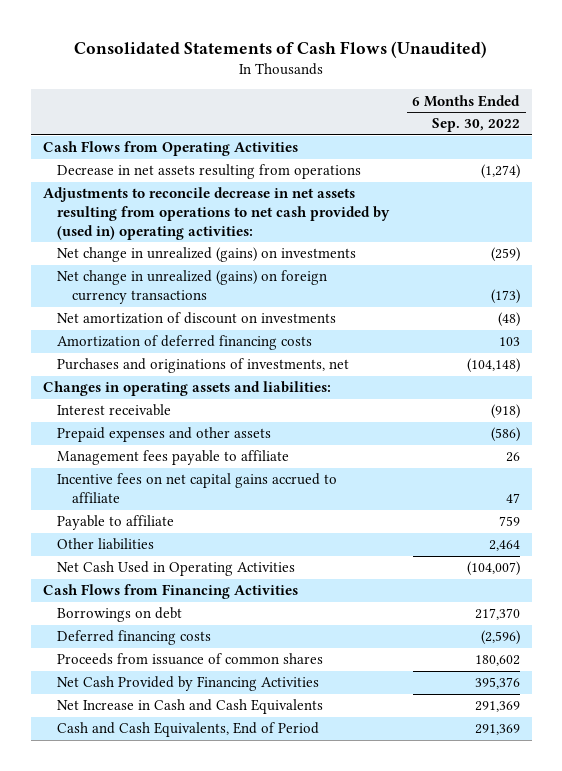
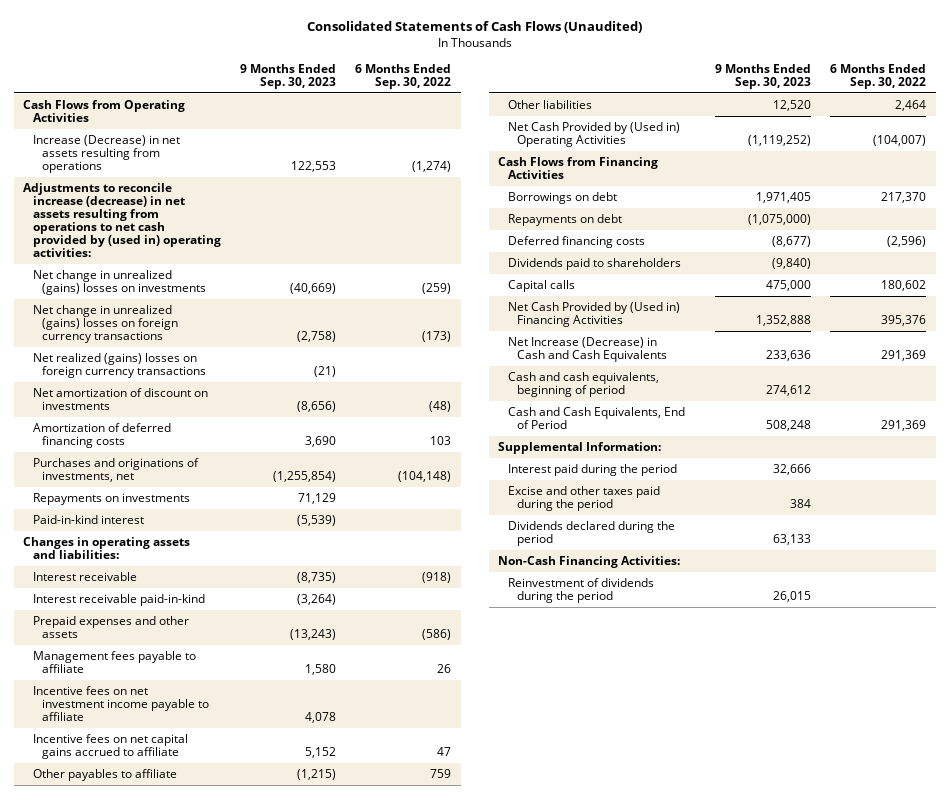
none -> [239,63,336,89] 9 Months Ended Sep. 30, 2023
[57,164,362,180] Decrease in net assets resulting from operations -> [32,134,180,174] Increase (Decrease) in net assets resulting from operations
[42,187,391,240] Adjustments to reconcile decrease in net assets resulting from operations to net cash provided by (used in) operating activities: -> [23,182,221,258] Adjustments to reconcile increase (decrease) in net assets resulting from operations to net cash provided by (used in) operating activities:
[57,247,357,263] Net change in unrealized (gains) on investments -> [32,269,207,296] Net change in unrealized (gains) losses on investments
[57,270,328,305] Net change in unrealized (gains) on foreign currency transactions -> [32,304,179,344] Net change in unrealized (gains) losses on foreign currency transactions
none -> [32,352,207,379] Net realized (gains) losses on foreign currency transactions
none -> [32,492,190,505] Repayments on investments
none -> [32,514,144,524] Paid-in-kind interest
none -> [32,593,205,606] Interest receivable paid-in-kind
none -> [32,685,210,722] Incentive fees on net investment income payable to affiliate
[57,515,175,531] Payable to affiliate -> [32,768,177,781] Other payables to affiliate
[57,561,296,577] Net Cash Used in Operating Activities -> [507,121,680,148] Net Cash Provided by (Used in) Operating Activities
none -> [507,213,622,226] Repayments on debt
none -> [507,257,681,270] Dividends paid to shareholders
[57,653,324,666] Proceeds from issuance of common shares -> [507,279,575,292] Capital calls
[57,676,320,692] Net Cash Provided by Financing Activities -> [507,301,680,328] Net Cash Provided by (Used in) Financing Activities
[57,699,324,715] Net Increase in Cash and Cash Equivalents -> [507,336,668,363] Net Increase (Decrease) in Cash and Cash Equivalents
none -> [507,371,659,398] Cash and cash equivalents, beginning of period
none -> [498,441,662,454] Supplemental Information:
none -> [507,463,677,476] Interest paid during the period
none -> [507,485,660,512] Excise and other taxes paid during the period
none -> [507,520,675,547] Dividends declared during the period
none -> [498,555,681,568] Non-Cash Financing Activities:
none -> [507,577,654,604] Reinvestment of dividends during the period

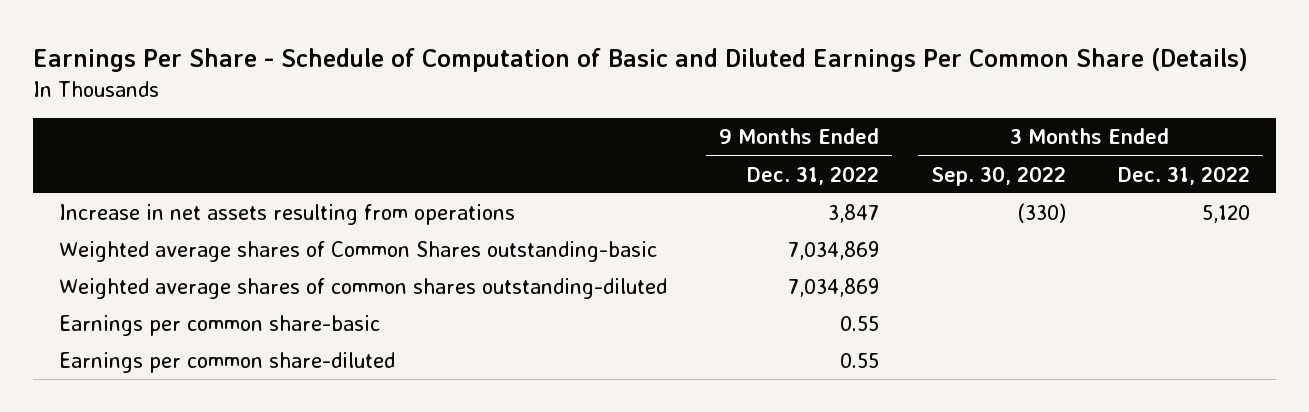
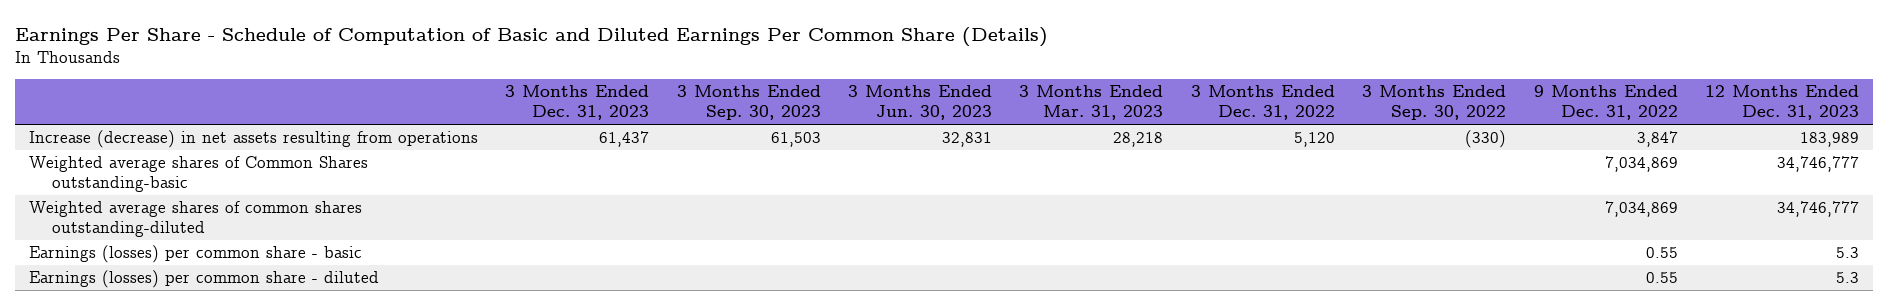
none -> [505,85,650,121] 3 Months Ended Dec. 31, 2023
none -> [676,85,821,121] 3 Months Ended Sep. 30, 2023
none -> [848,85,993,121] 3 Months Ended Jun. 30, 2023
none -> [1019,85,1164,121] 3 Months Ended Mar. 31, 2023
none -> [1705,85,1860,121] 12 Months Ended Dec. 31, 2023
[58,204,515,226] Increase in net assets resulting from operations -> [28,130,478,149] Increase (decrease) in net assets resulting from operations
[58,315,380,337] Earnings per common share-basic -> [28,245,362,264] Earnings (losses) per common share - basic
[58,352,395,374] Earnings per common share-diluted -> [28,270,379,289] Earnings (losses) per common share - diluted

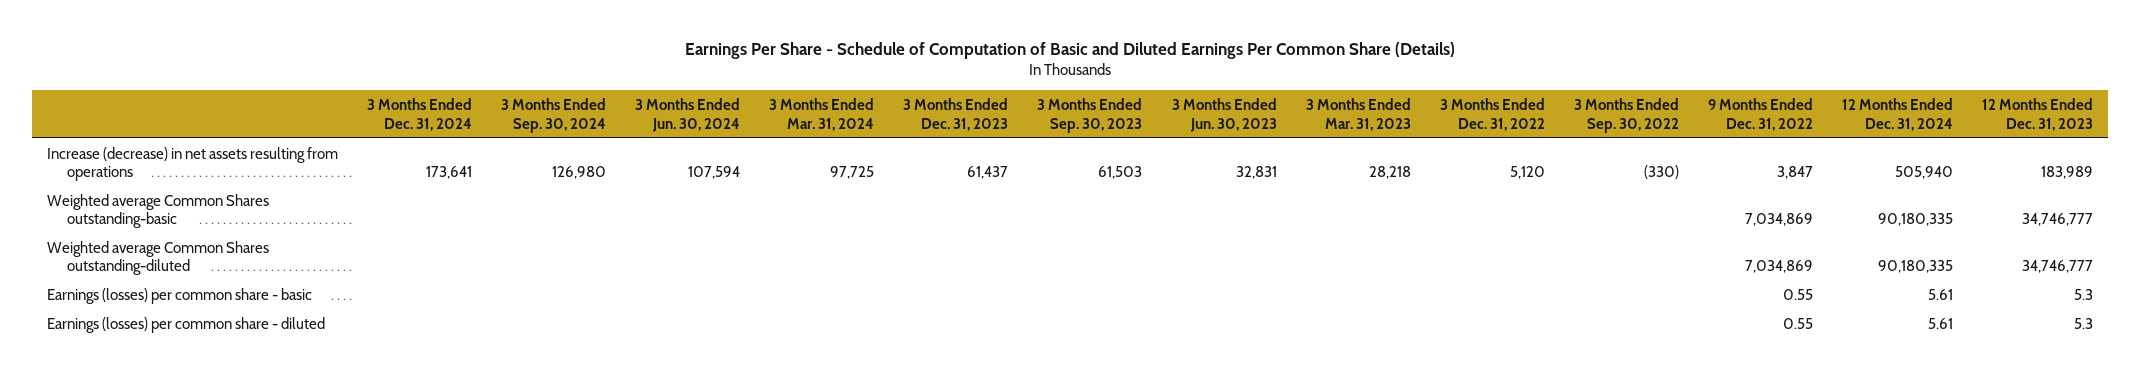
none -> [366,97,472,131] 3 Months Ended Dec. 31, 2024
none -> [500,97,606,133] 3 Months Ended Sep. 30, 2024
none -> [634,97,740,132] 3 Months Ended Jun. 30, 2024
none -> [769,97,875,131] 3 Months Ended Mar. 31, 2024
none -> [1842,97,1954,131] 12 Months Ended Dec. 31, 2024
[28,156,368,192] Weighted average shares of Common Shares outstanding-basic -> [46,193,269,229] Weighted average Common Shares outstanding-basic
[28,201,362,237] Weighted average shares of common shares outstanding-diluted -> [46,240,269,276] Weighted average Common Shares outstanding-diluted

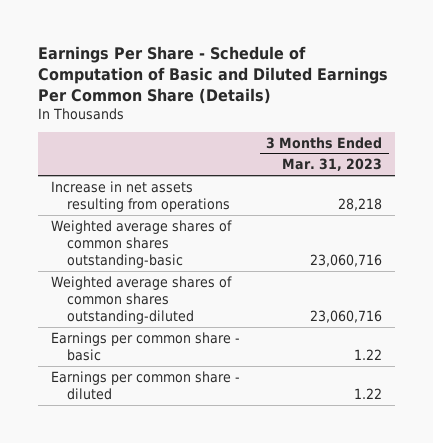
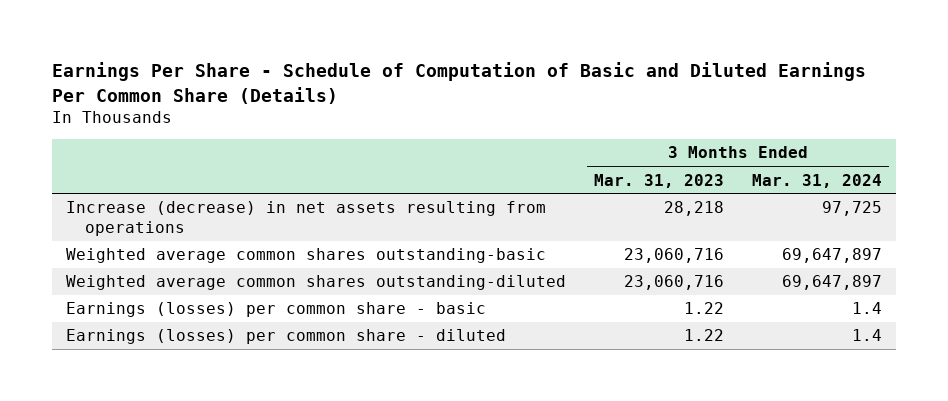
none -> [751,173,882,188] Mar. 31, 2024
[51,180,231,212] Increase in net assets resulting from operations -> [66,201,547,237] Increase (decrease) in net assets resulting from operations
[51,219,233,268] Weighted average shares of common shares outstanding-basic -> [66,248,547,264] Weighted average common shares outstanding-basic
[51,275,233,324] Weighted average shares of common shares outstanding-diluted -> [66,275,567,291] Weighted average common shares outstanding-diluted
[51,331,241,361] Earnings per common share - basic -> [66,302,487,318] Earnings (losses) per common share - basic
[51,370,241,400] Earnings per common share - diluted -> [66,329,507,345] Earnings (losses) per common share - diluted

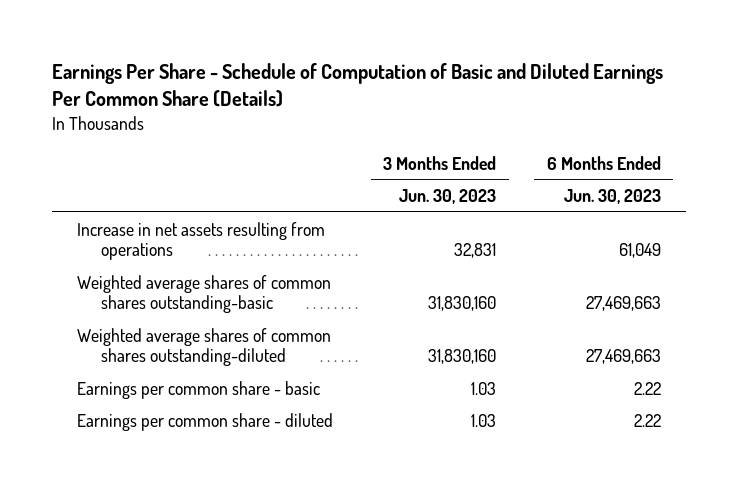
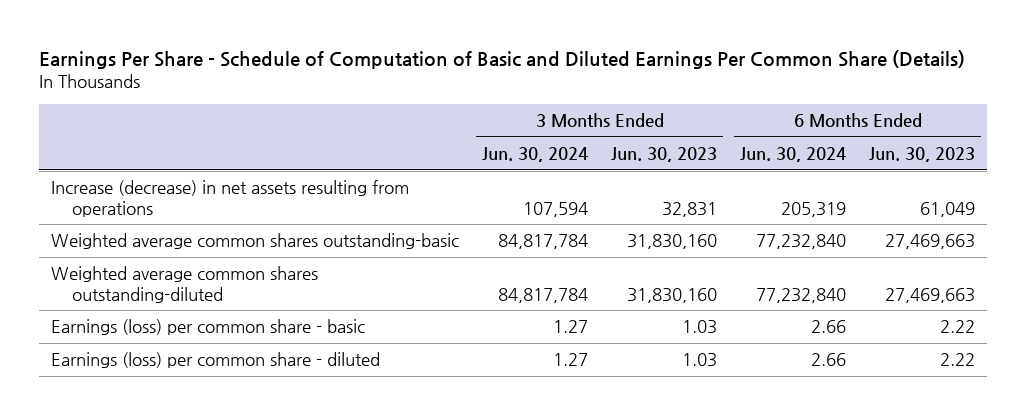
none -> [481,147,588,163] Jun. 30, 2024
none -> [740,147,847,163] Jun. 30, 2024
[76,221,325,260] Increase in net assets resulting from operations -> [50,180,409,217] Increase (decrease) in net assets resulting from operations
[76,274,331,313] Weighted average shares of common shares outstanding-basic -> [50,233,459,250] Weighted average common shares outstanding-basic
[76,327,331,366] Weighted average shares of common shares outstanding-diluted -> [50,266,318,303] Weighted average common shares outstanding-diluted
[76,380,320,399] Earnings per common share - basic -> [50,319,365,336] Earnings (loss) per common share - basic
[76,412,333,431] Earnings per common share - diluted -> [50,352,380,369] Earnings (loss) per common share - diluted

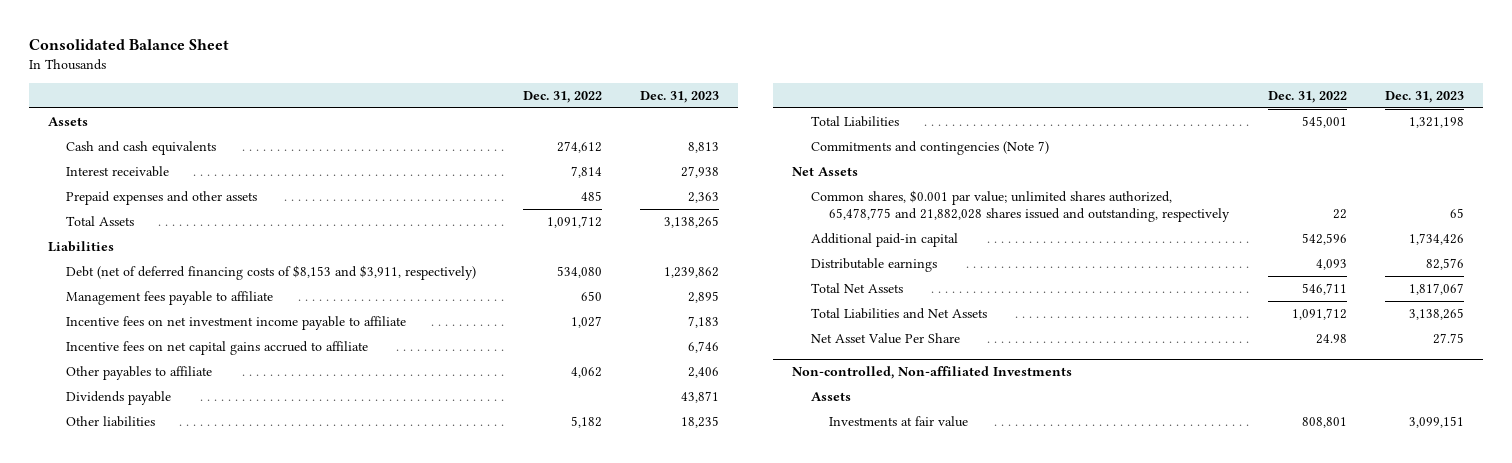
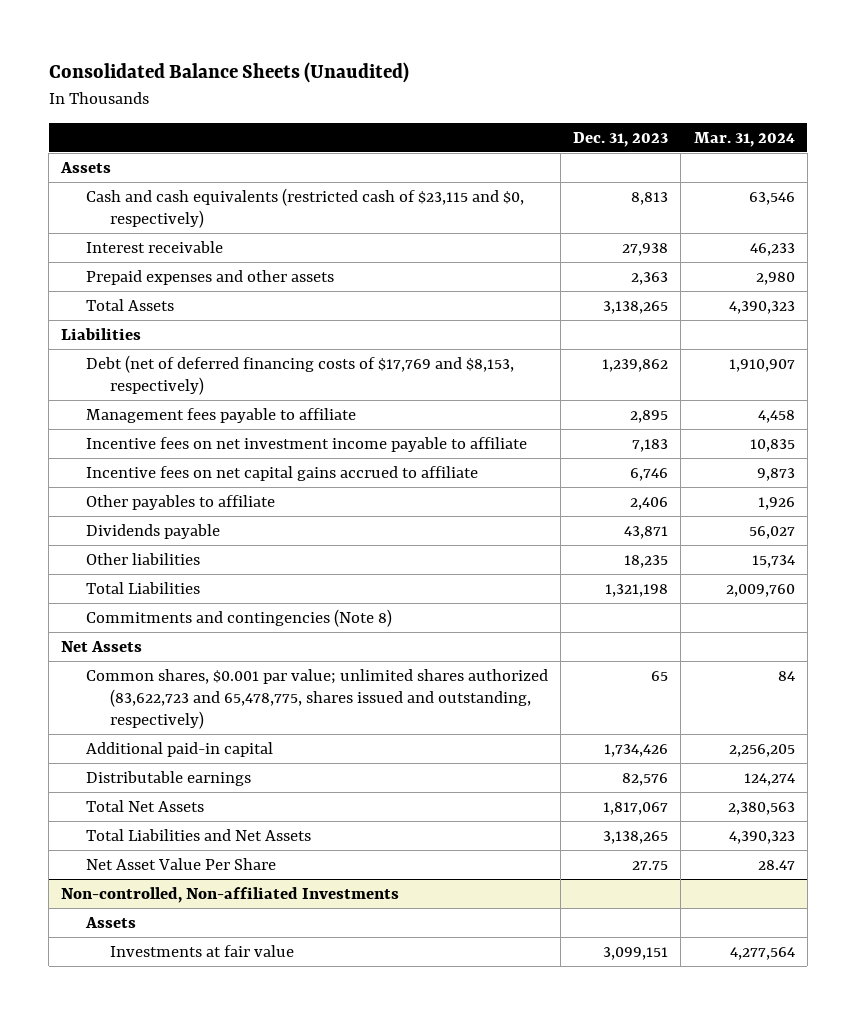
[28,39,229,51] Consolidated Balance Sheet -> [48,62,409,84] Consolidated Balance Sheets (Unaudited)
[522,90,602,103] Dec. 31, 2022 -> none
none -> [693,131,795,147] Mar. 31, 2024
[66,140,217,155] Cash and cash equivalents -> [85,187,524,228] Cash and cash equivalents (restricted cash of $23,115 and $0, respectively)
[66,264,477,280] Debt (net of deferred financing costs of $8,153 and $3,911, respectively) -> [85,354,514,395] Debt (net of deferred financing costs of $17,769 and $8,153, respectively)
[810,140,1049,155] Commitments and contingencies (Note 7) -> [85,608,392,627] Commitments and contingencies (Note 8)
[810,189,1231,222] Common shares, $0.001 par value; unlimited shares authorized, 65,478,775 and 21,882,028 shares issued and outstanding, respectively -> [85,668,548,729] Common shares, $0.001 par value; unlimited shares authorized (83,622,723 and 65,478,775, shares issued and outstanding, respectively)

